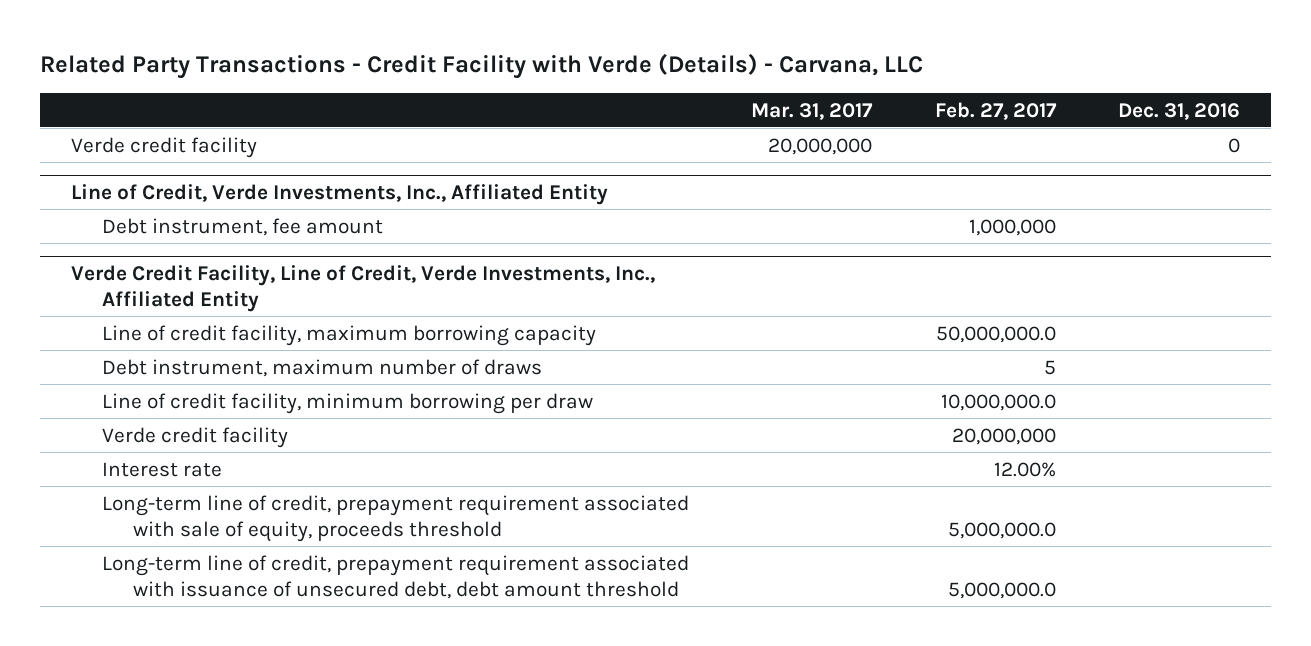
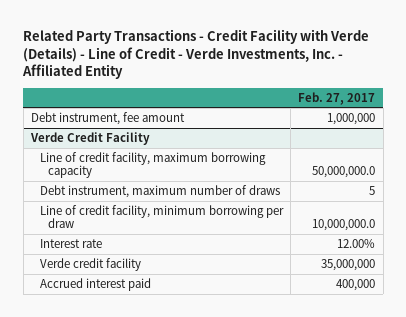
[39,53,923,80] Related Party Transactions - Credit Facility with Verde (Details) - Carvana, LLC -> [22,28,370,80] Related Party Transactions - Credit Facility with Verde (Details) - Line of Credit - Verde Investments, Inc. - Affiliated Entity
[751,102,874,120] Mar. 31, 2017 -> none
[1118,102,1241,120] Dec. 31, 2016 -> none
[70,136,257,158] Verde credit facility -> none
[70,183,608,205] Line of Credit, Verde Investments, Inc., Affiliated Entity -> none
[70,264,655,312] Verde Credit Facility, Line of Credit, Verde Investments, Inc., Affiliated Entity -> none
none -> [29,131,150,145] Verde Credit Facility
[102,426,289,448] Verde credit facility -> none
[102,494,690,542] Long-term line of credit, prepayment requirement associated with sale of equity, proceeds threshold -> none
[102,554,690,599] Long-term line of credit, prepayment requirement associated with issuance of unsecured debt, debt amount threshold -> none
none -> [39,257,141,271] Verde credit facility
none -> [39,277,151,291] Accrued interest paid

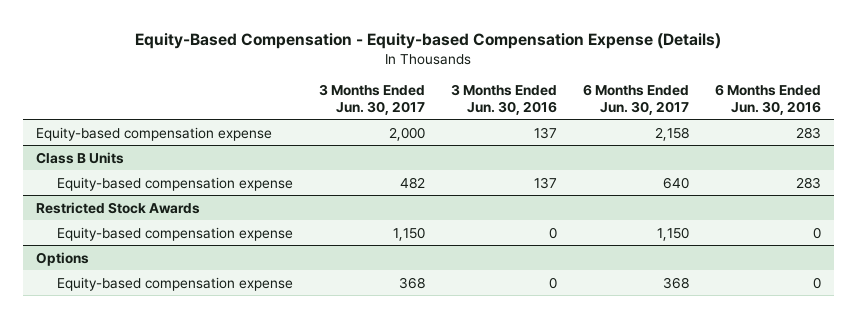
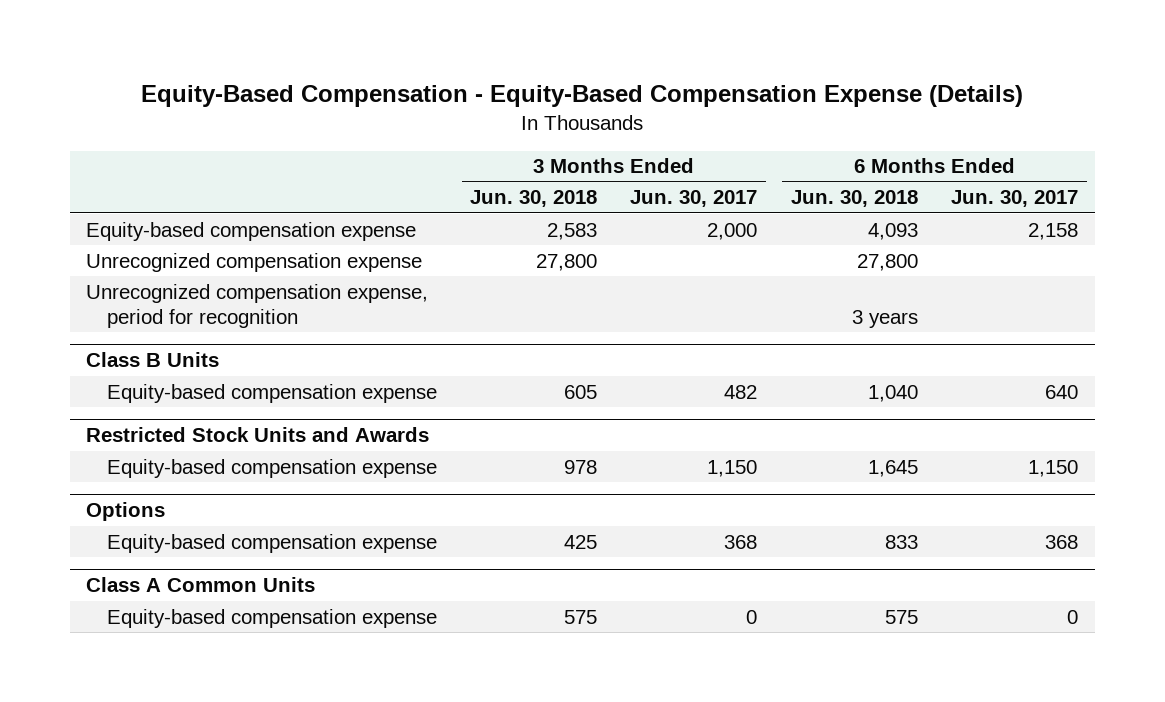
[135,33,722,50] Equity-Based Compensation - Equity-based Compensation Expense (Details) -> [141,84,1024,107] Equity-Based Compensation - Equity-Based Compensation Expense (Details)
[450,84,557,115] 3 Months Ended Jun. 30, 2016 -> none
[714,84,821,115] 6 Months Ended Jun. 30, 2016 -> none
none -> [470,190,598,208] Jun. 30, 2018
none -> [790,190,918,208] Jun. 30, 2018
none -> [86,252,423,272] Unrecognized compensation expense
none -> [86,283,429,328] Unrecognized compensation expense, period for recognition
[36,201,201,214] Restricted Stock Awards -> [86,427,430,443] Restricted Stock Units and Awards
none -> [86,577,316,593] Class A Common Units
none -> [106,608,437,628] Equity-based compensation expense

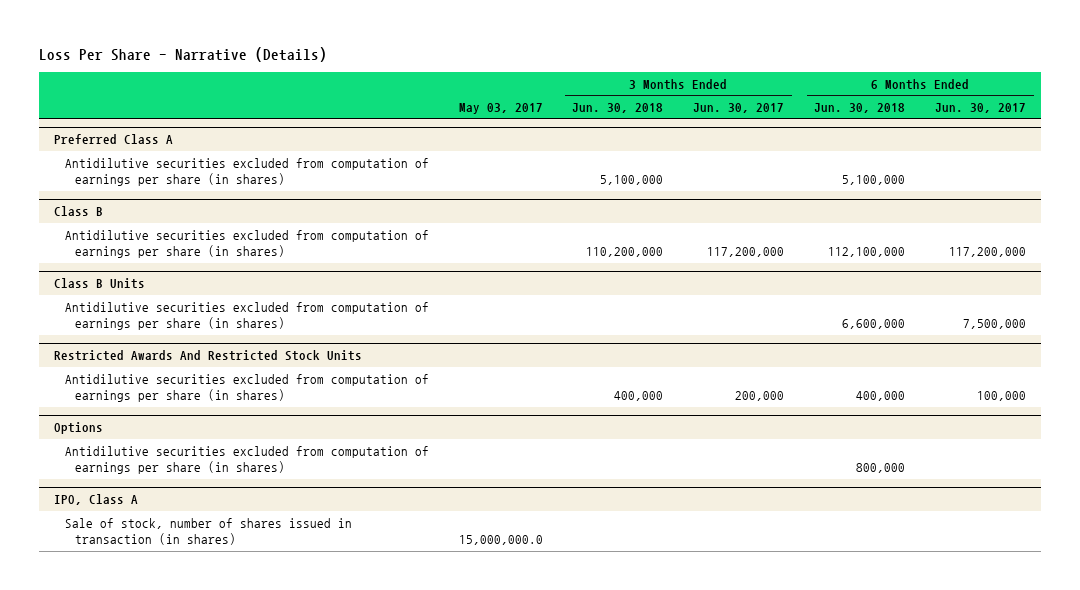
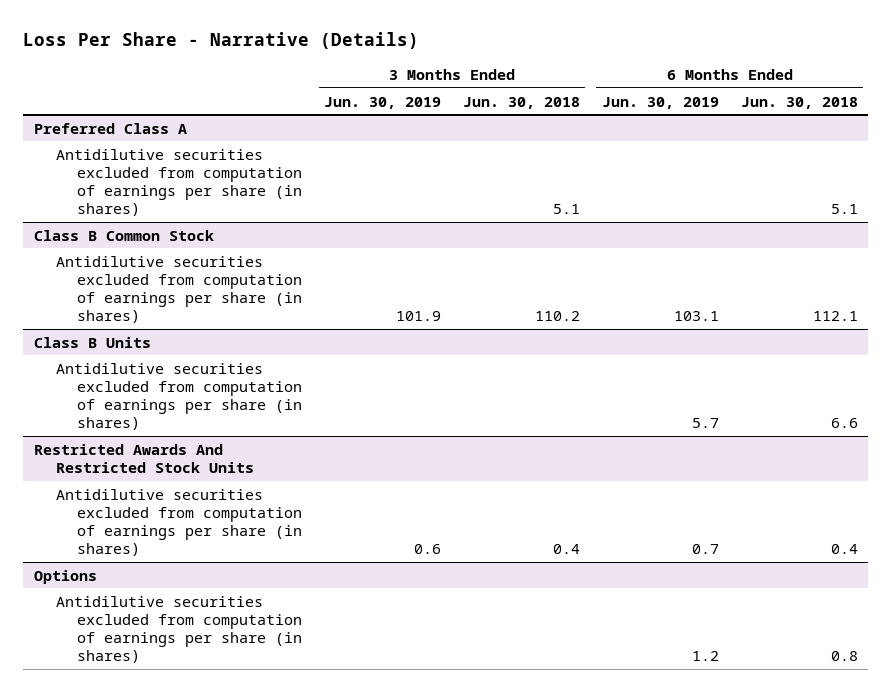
[458,102,543,114] May 03, 2017 -> none
[693,102,785,113] Jun. 30, 2017 -> none
[935,102,1027,113] Jun. 30, 2017 -> none
none -> [324,96,442,109] Jun. 30, 2019
none -> [601,96,719,109] Jun. 30, 2019
[600,175,664,186] 5,100,000 -> [552,203,580,214] 5.1
[842,175,906,186] 5,100,000 -> [830,203,858,214] 5.1
[54,205,104,216] Class B -> [33,229,214,241] Class B Common Stock
[586,247,664,258] 110,200,000 -> [534,310,580,321] 110.2
[828,247,906,258] 112,100,000 -> [812,310,858,321] 112.1
[842,319,906,330] 6,600,000 -> [830,417,858,428] 6.6
[614,391,664,402] 400,000 -> [552,543,580,554] 0.4
[856,391,906,402] 400,000 -> [830,543,858,554] 0.4
[54,493,139,505] IPO, Class A -> none
[64,517,352,546] Sale of stock, number of shares issued in transaction (in shares) -> none
[856,463,906,474] 800,000 -> [830,650,858,661] 0.8

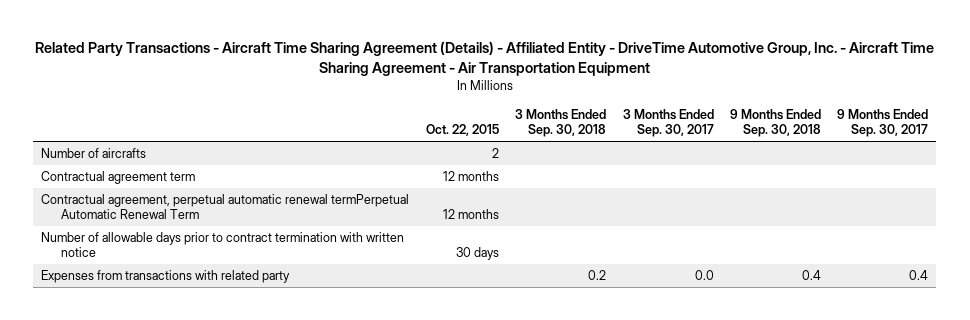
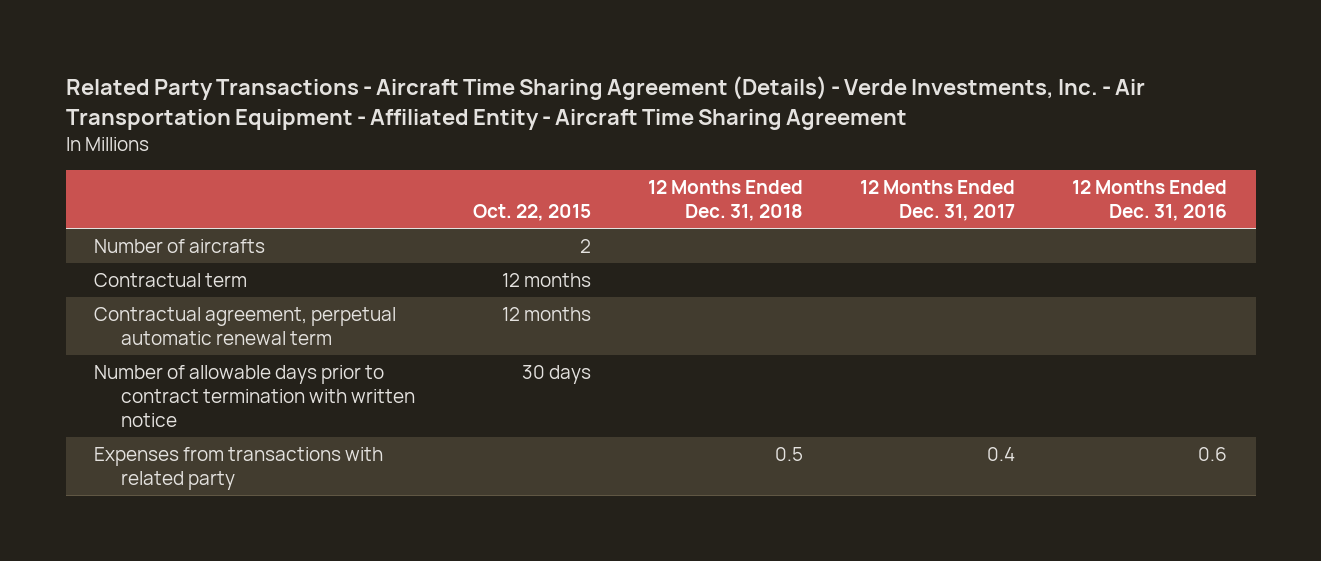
[34,41,934,76] Related Party Transactions - Aircraft Time Sharing Agreement (Details) - Affiliated Entity - DriveTime Automotive Group, Inc. - Aircraft Time Sharing Agreement - Air Transportation Equipment -> [65,76,1145,130] Related Party Transactions - Aircraft Time Sharing Agreement (Details) - Verde Investments, Inc. - Air Transportation Equipment - Affiliated Entity - Aircraft Time Sharing Agreement
[515,108,607,138] 3 Months Ended Sep. 30, 2018 -> none
[622,108,714,138] 3 Months Ended Sep. 30, 2017 -> none
[729,108,821,138] 9 Months Ended Sep. 30, 2018 -> none
[837,108,929,138] 9 Months Ended Sep. 30, 2017 -> none
none -> [647,180,803,221] 12 Months Ended Dec. 31, 2018
none -> [859,180,1015,221] 12 Months Ended Dec. 31, 2017
none -> [1072,180,1228,221] 12 Months Ended Dec. 31, 2016
[41,171,196,185] Contractual agreement term -> [94,273,248,288] Contractual term
[41,194,410,220] Contractual agreement, perpetual automatic renewal termPerpetual Automatic Renewal Term -> [94,307,397,345] Contractual agreement, perpetual automatic renewal term

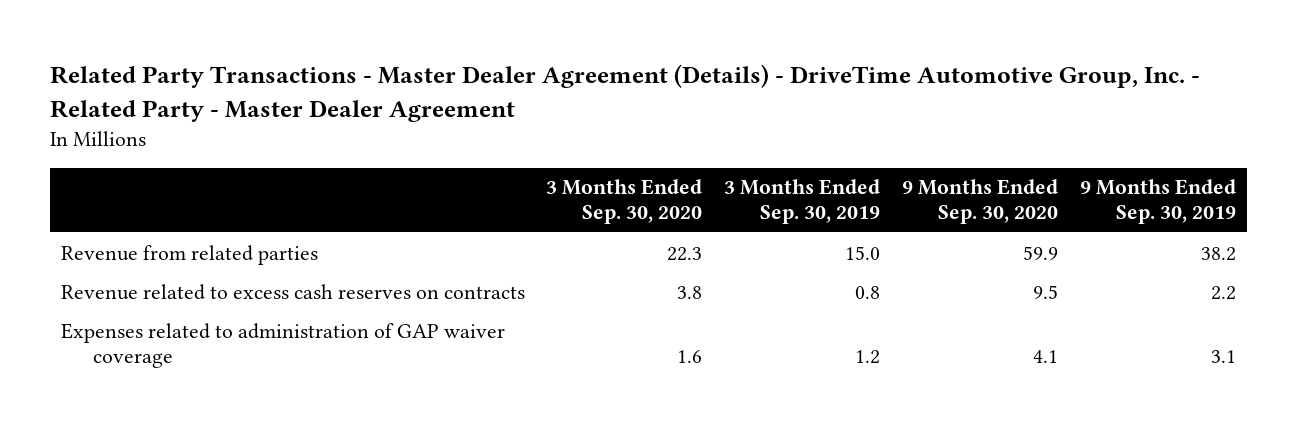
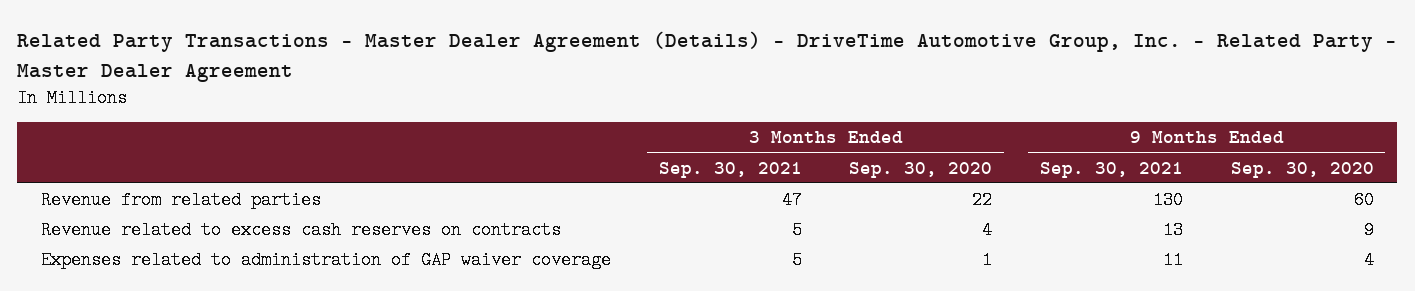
[724,179,881,225] 3 Months Ended Sep. 30, 2019 -> none
[1079,179,1236,225] 9 Months Ended Sep. 30, 2019 -> none
none -> [658,161,802,178] Sep. 30, 2021
none -> [1039,161,1183,178] Sep. 30, 2021
[667,246,703,261] 22.3 -> [972,190,993,209] 22
[1022,245,1058,260] 59.9 -> [1353,190,1374,209] 60
[677,285,703,299] 3.8 -> [982,220,993,239] 4
[1032,284,1058,299] 9.5 -> [1363,220,1374,239] 9
[677,349,703,363] 1.6 -> [982,250,993,269] 1
[1032,349,1058,363] 4.1 -> [1363,250,1374,269] 4

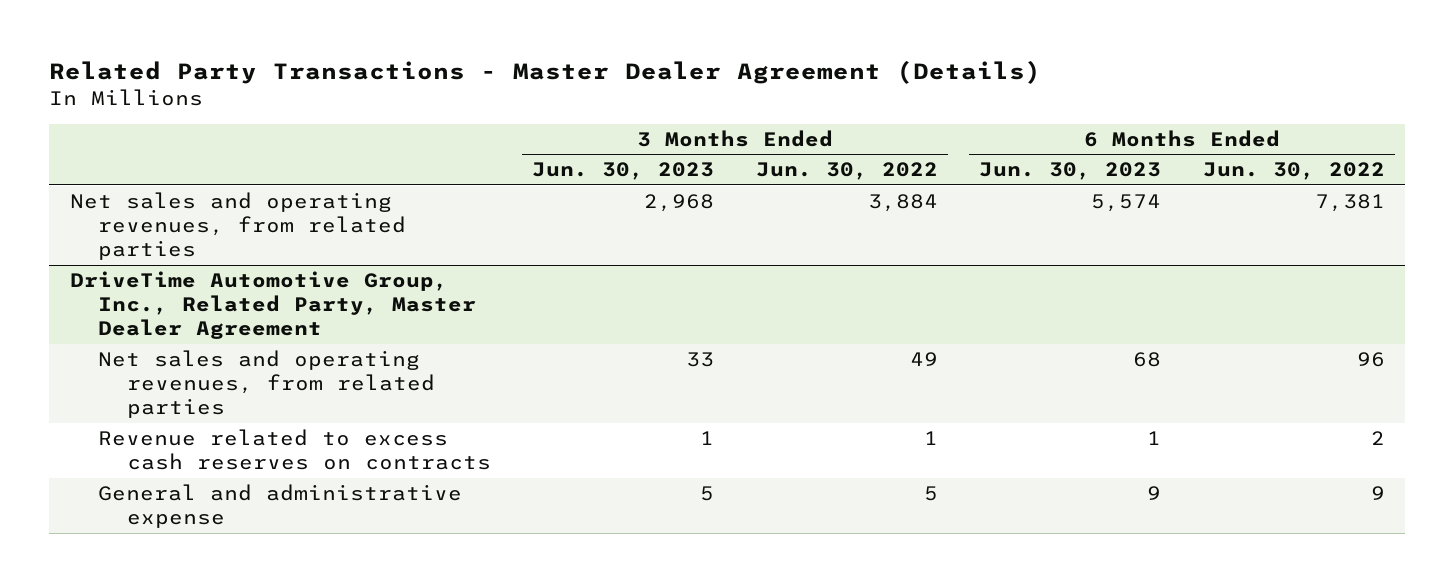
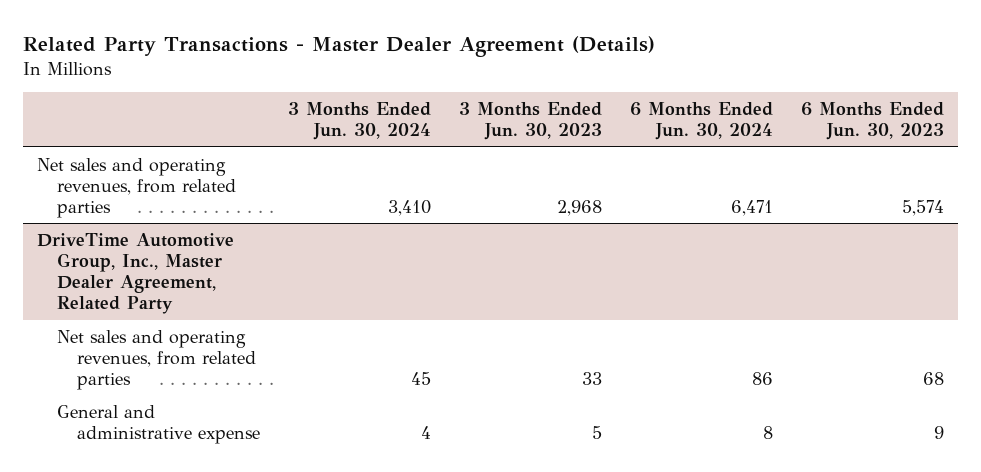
[755,162,938,181] Jun. 30, 2022 -> none
[1202,162,1385,181] Jun. 30, 2022 -> none
none -> [287,102,431,141] 3 Months Ended Jun. 30, 2024
none -> [629,102,773,141] 6 Months Ended Jun. 30, 2024
[69,270,477,340] DriveTime Automotive Group, Inc., Related Party, Master Dealer Agreement -> [36,232,234,315] DriveTime Automotive Group, Inc., Master Dealer Agreement, Related Party
[98,428,491,471] Revenue related to excess cash reserves on contracts -> none

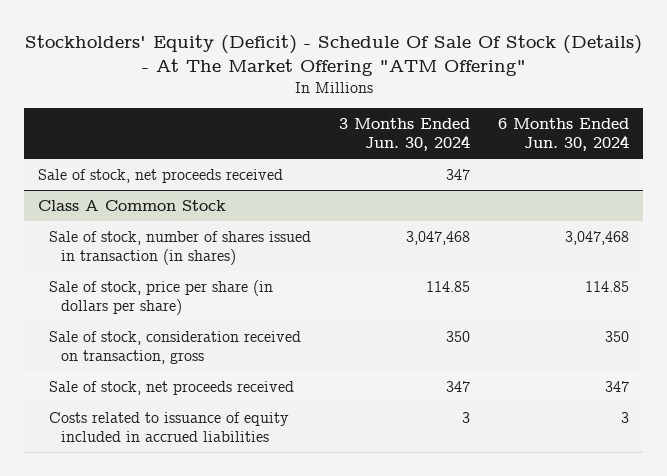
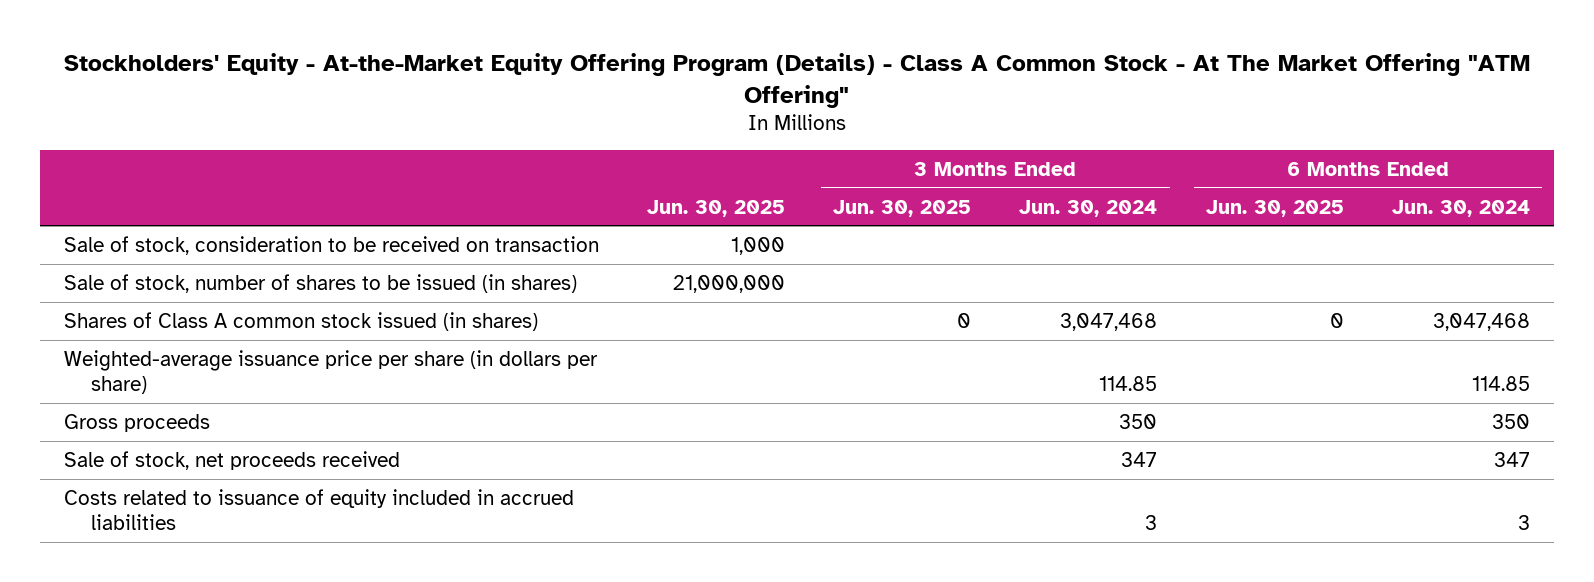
[24,34,642,76] Stockholders' Equity (Deficit) - Schedule Of Sale Of Stock (Details) - At The Market Offering "ATM Offering" -> [63,53,1530,108] Stockholders' Equity - At-the-Market Equity Offering Program (Details) - Class A Common Stock - At The Market Offering "ATM Offering"
none -> [646,199,785,217] Jun. 30, 2025
none -> [833,199,972,217] Jun. 30, 2025
none -> [1205,199,1344,217] Jun. 30, 2025
[37,168,283,183] Sale of stock, net proceeds received -> none
[37,199,226,211] Class A Common Stock -> none
none -> [63,235,599,255] Sale of stock, consideration to be received on transaction
none -> [63,273,577,293] Sale of stock, number of shares to be issued (in shares)
[49,230,312,266] Sale of stock, number of shares issued in transaction (in shares) -> [63,311,538,331] Shares of Class A common stock issued (in shares)
[49,279,274,316] Sale of stock, price per share (in dollars per share) -> [63,349,598,395] Weighted-average issuance price per share (in dollars per share)
[49,330,302,365] Sale of stock, consideration received on transaction, gross -> [63,413,210,432] Gross proceeds

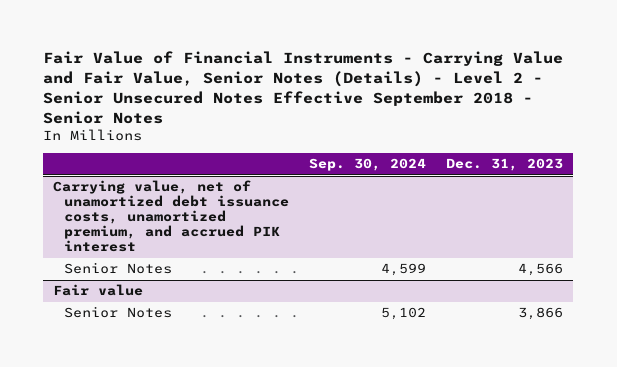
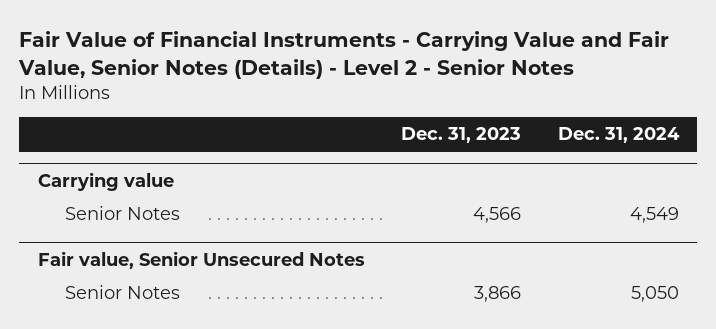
[43,51,564,124] Fair Value of Financial Instruments - Carrying Value and Fair Value, Senior Notes (Details) - Level 2 - Senior Unsecured Notes Effective September 2018 - Senior Notes -> [18,31,670,79] Fair Value of Financial Instruments - Carrying Value and Fair Value, Senior Notes (Details) - Level 2 - Senior Notes
[309,158,427,172] Sep. 30, 2024 -> none
none -> [557,127,680,144] Dec. 31, 2024
[53,180,290,253] Carrying value, net of unamortized debt issuance costs, unamortized premium, and accrued PIK interest -> [37,171,174,191] Carrying value
[53,284,144,297] Fair value -> none
none -> [37,250,365,269] Fair value, Senior Unsecured Notes

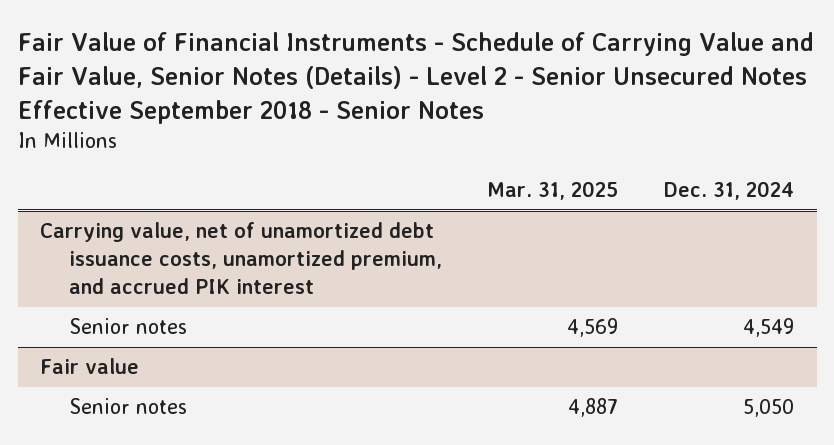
[18,31,670,79] Fair Value of Financial Instruments - Carrying Value and Fair Value, Senior Notes (Details) - Level 2 - Senior Notes -> [17,32,814,124] Fair Value of Financial Instruments - Schedule of Carrying Value and Fair Value, Senior Notes (Details) - Level 2 - Senior Unsecured Notes Effective September 2018 - Senior Notes
[401,127,522,144] Dec. 31, 2023 -> none
none -> [487,181,619,201] Mar. 31, 2025
[37,250,365,269] Fair value, Senior Unsecured Notes -> none
[37,171,174,191] Carrying value -> [40,222,443,295] Carrying value, net of unamortized debt issuance costs, unamortized premium, and accrued PIK interest
[65,206,181,221] Senior Notes -> [69,318,188,335] Senior notes
none -> [40,358,140,375] Fair value
[65,285,181,300] Senior Notes -> [69,398,188,415] Senior notes

